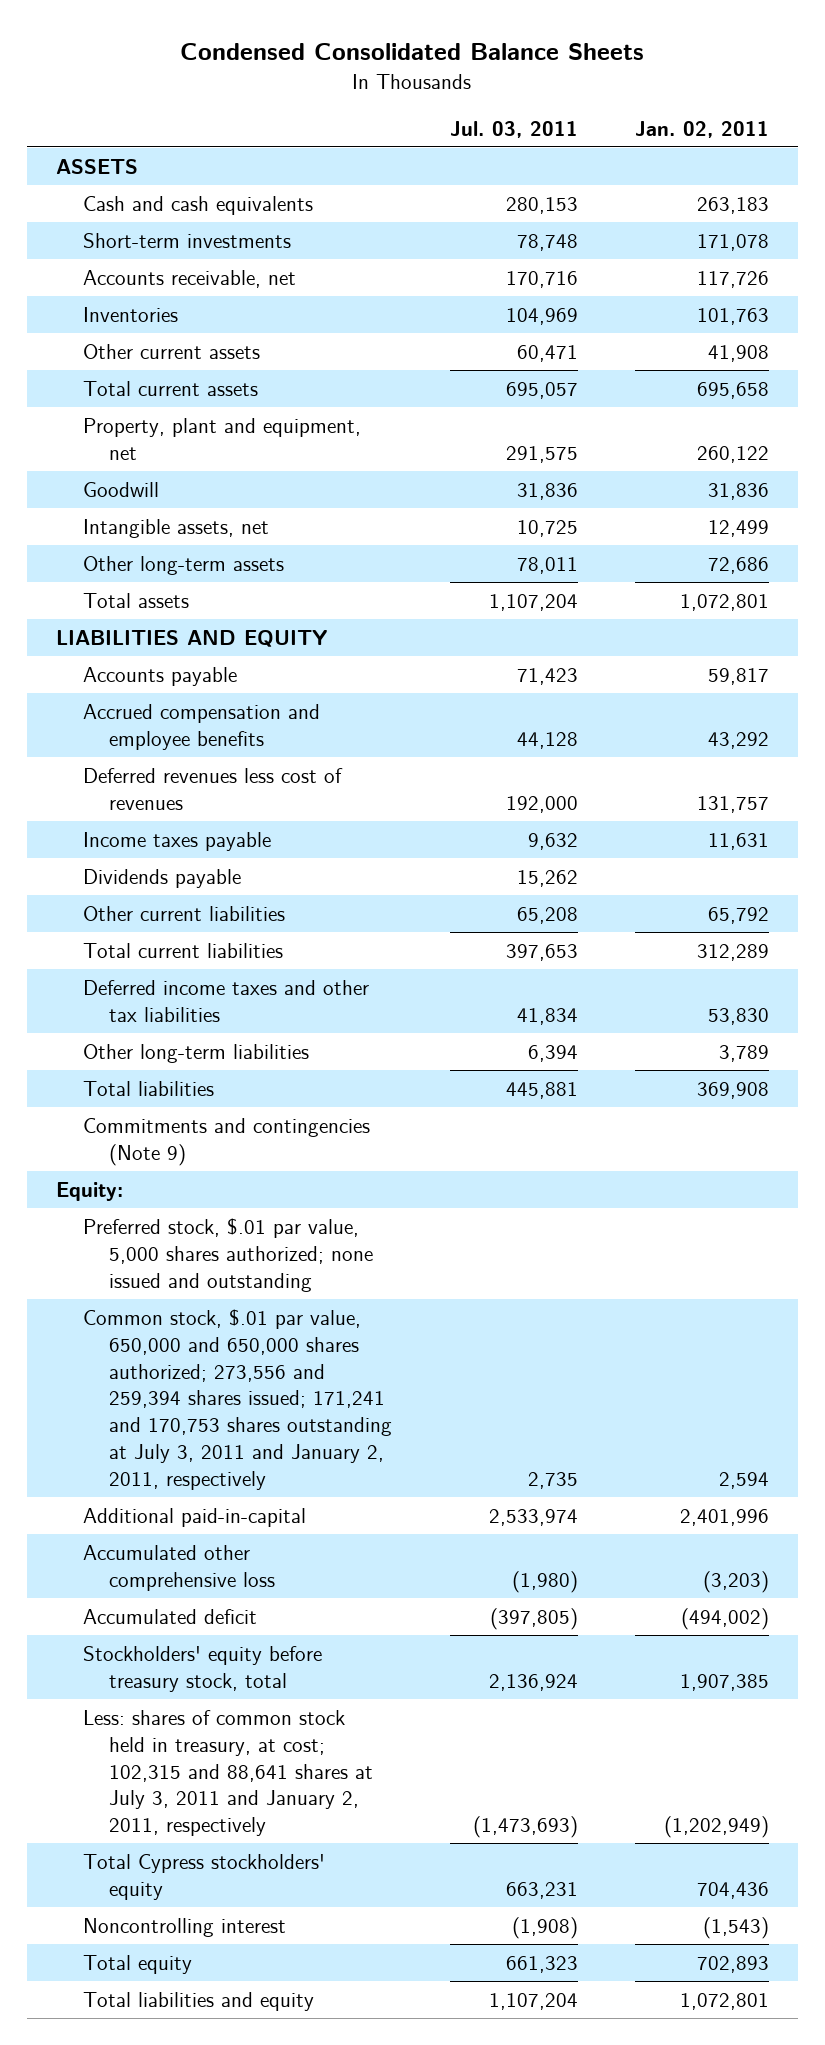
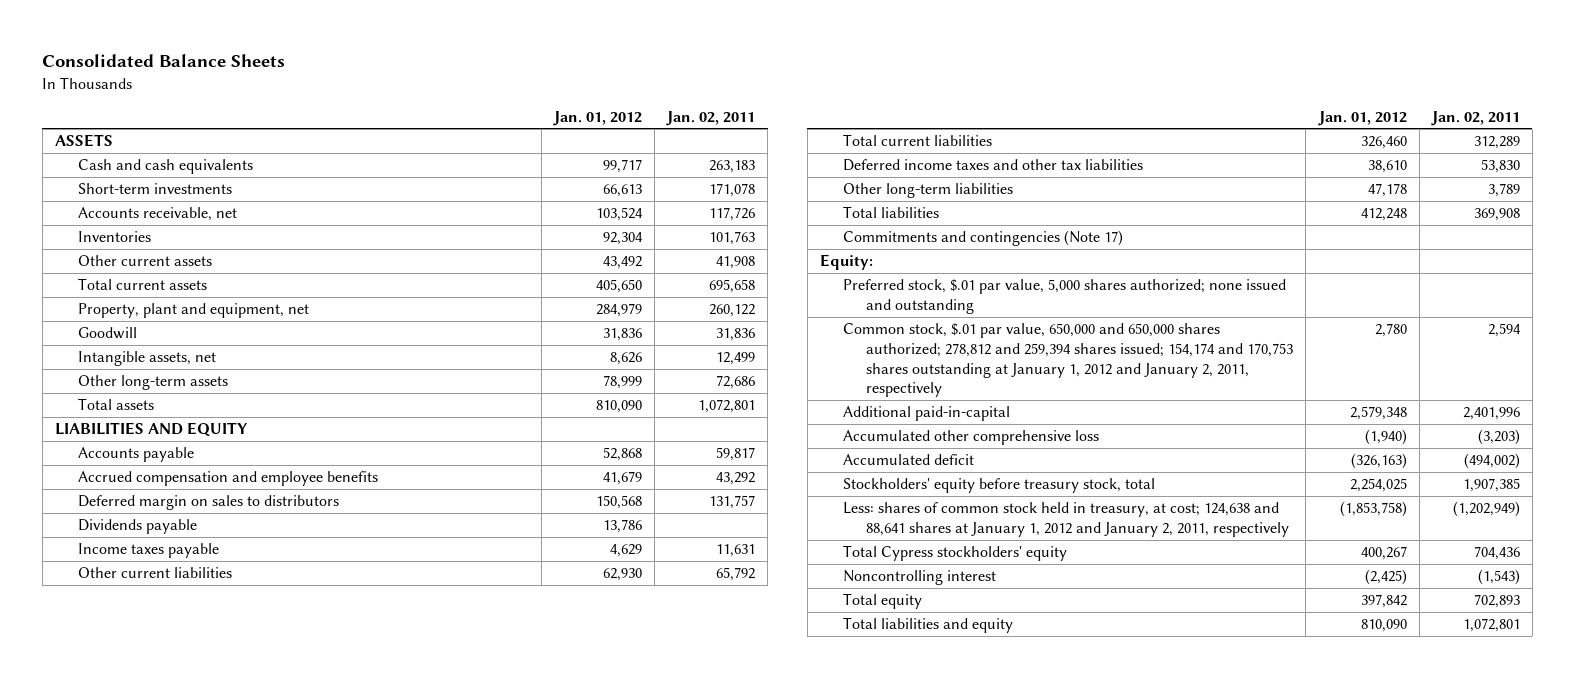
[180,43,645,61] Condensed Consolidated Balance Sheets -> [42,54,286,68] Consolidated Balance Sheets
[449,120,578,138] Jul. 03, 2011 -> none
none -> [552,110,642,126] Jan. 01, 2012
[82,767,343,810] Deferred revenues less cost of revenues -> [78,495,340,511] Deferred margin on sales to distributors
[82,831,271,851] Income taxes payable -> [78,543,220,559] Income taxes payable
[82,1117,370,1166] Commitments and contingencies (Note 9) -> [843,230,1124,247] Commitments and contingencies (Note 17)
[82,1308,393,1491] Common stock, $.01 par value, 650,000 and 650,000 shares authorized; 273,556 and 259,394 shares issued; 171,241 and 170,753 shares outstanding at July 3, 2011 and January 2, 2011, respectively -> [843,323,1294,398] Common stock, $.01 par value, 650,000 and 650,000 shares authorized; 278,812 and 259,394 shares issued; 154,174 and 170,753 shares outstanding at January 1, 2012 and January 2, 2011, respectively
[82,1709,374,1837] Less: shares of common stock held in treasury, at cost; 102,315 and 88,641 shares at July 3, 2011 and January 2, 2011, respectively -> [843,502,1290,537] Less: shares of common stock held in treasury, at cost; 124,638 and 88,641 shares at January 1, 2012 and January 2, 2011, respectively

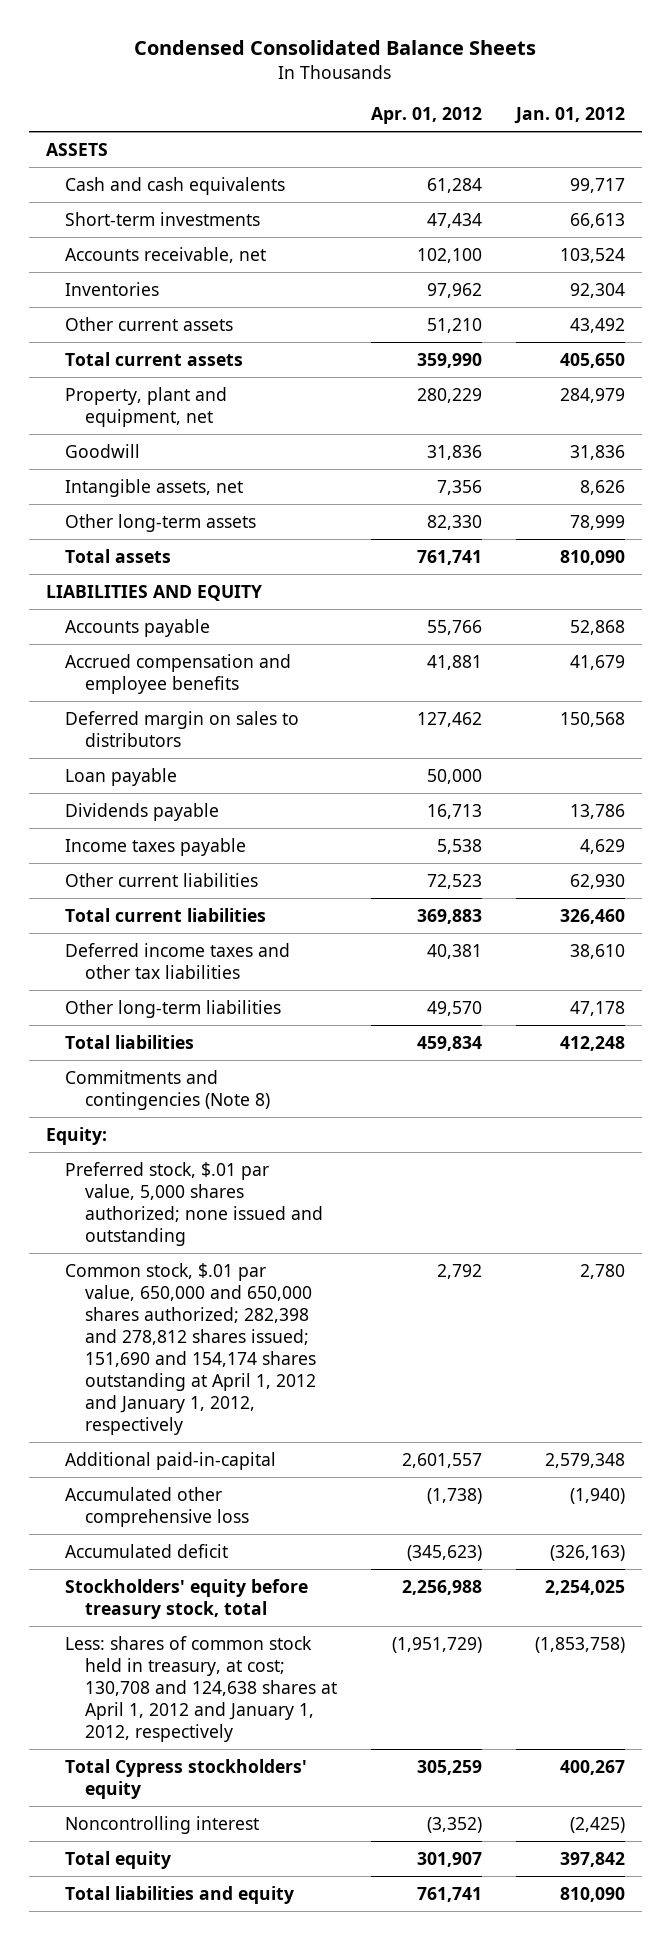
[42,54,286,68] Consolidated Balance Sheets -> [134,40,537,56] Condensed Consolidated Balance Sheets
[665,110,755,126] Jan. 02, 2011 -> none
none -> [370,106,482,124] Apr. 01, 2012
none -> [65,767,178,786] Loan payable
[843,230,1124,247] Commitments and contingencies (Note 17) -> [65,1069,270,1110] Commitments and contingencies (Note 8)
[843,323,1294,398] Common stock, $.01 par value, 650,000 and 650,000 shares authorized; 278,812 and 259,394 shares issued; 154,174 and 170,753 shares outstanding at January 1, 2012 and January 2, 2011, respectively -> [65,1262,316,1435] Common stock, $.01 par value, 650,000 and 650,000 shares authorized; 282,398 and 278,812 shares issued; 151,690 and 154,174 shares outstanding at April 1, 2012 and January 1, 2012, respectively
[843,502,1290,537] Less: shares of common stock held in treasury, at cost; 124,638 and 88,641 shares at January 1, 2012 and January 2, 2011, respectively -> [65,1635,337,1742] Less: shares of common stock held in treasury, at cost; 130,708 and 124,638 shares at April 1, 2012 and January 1, 2012, respectively

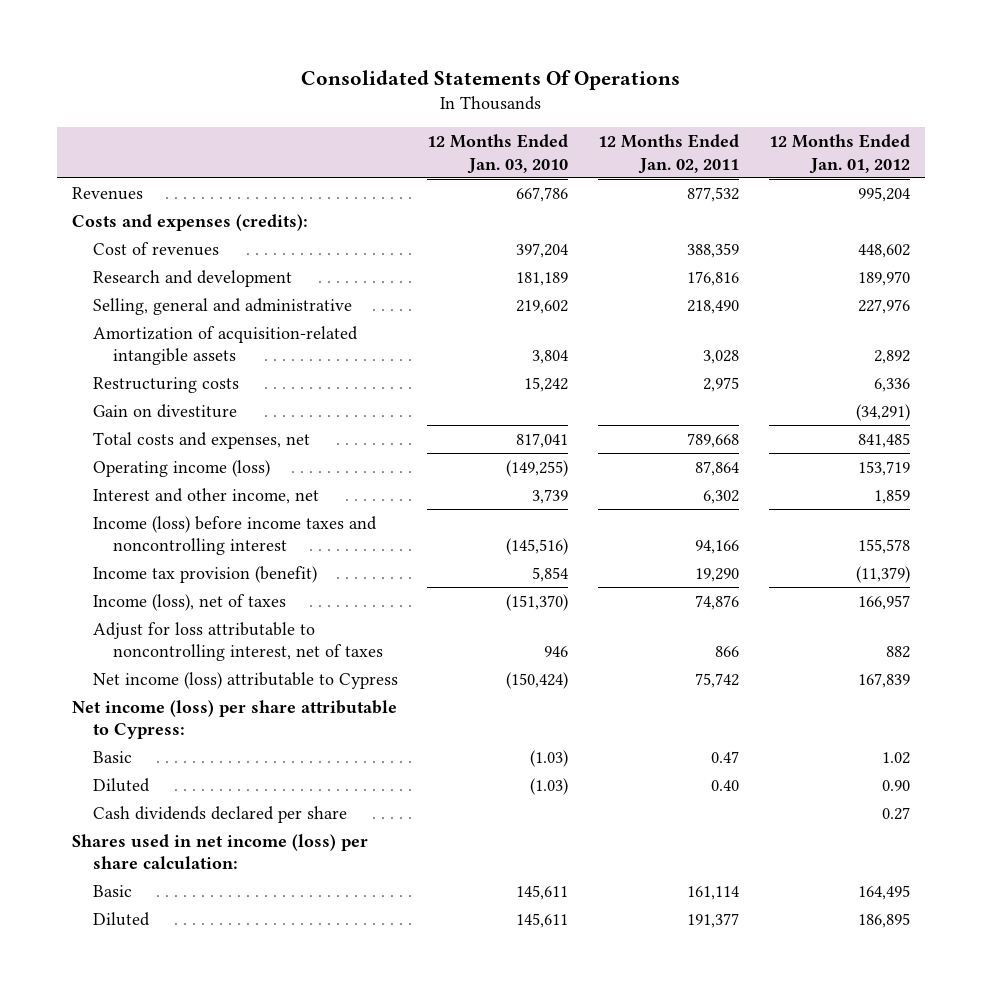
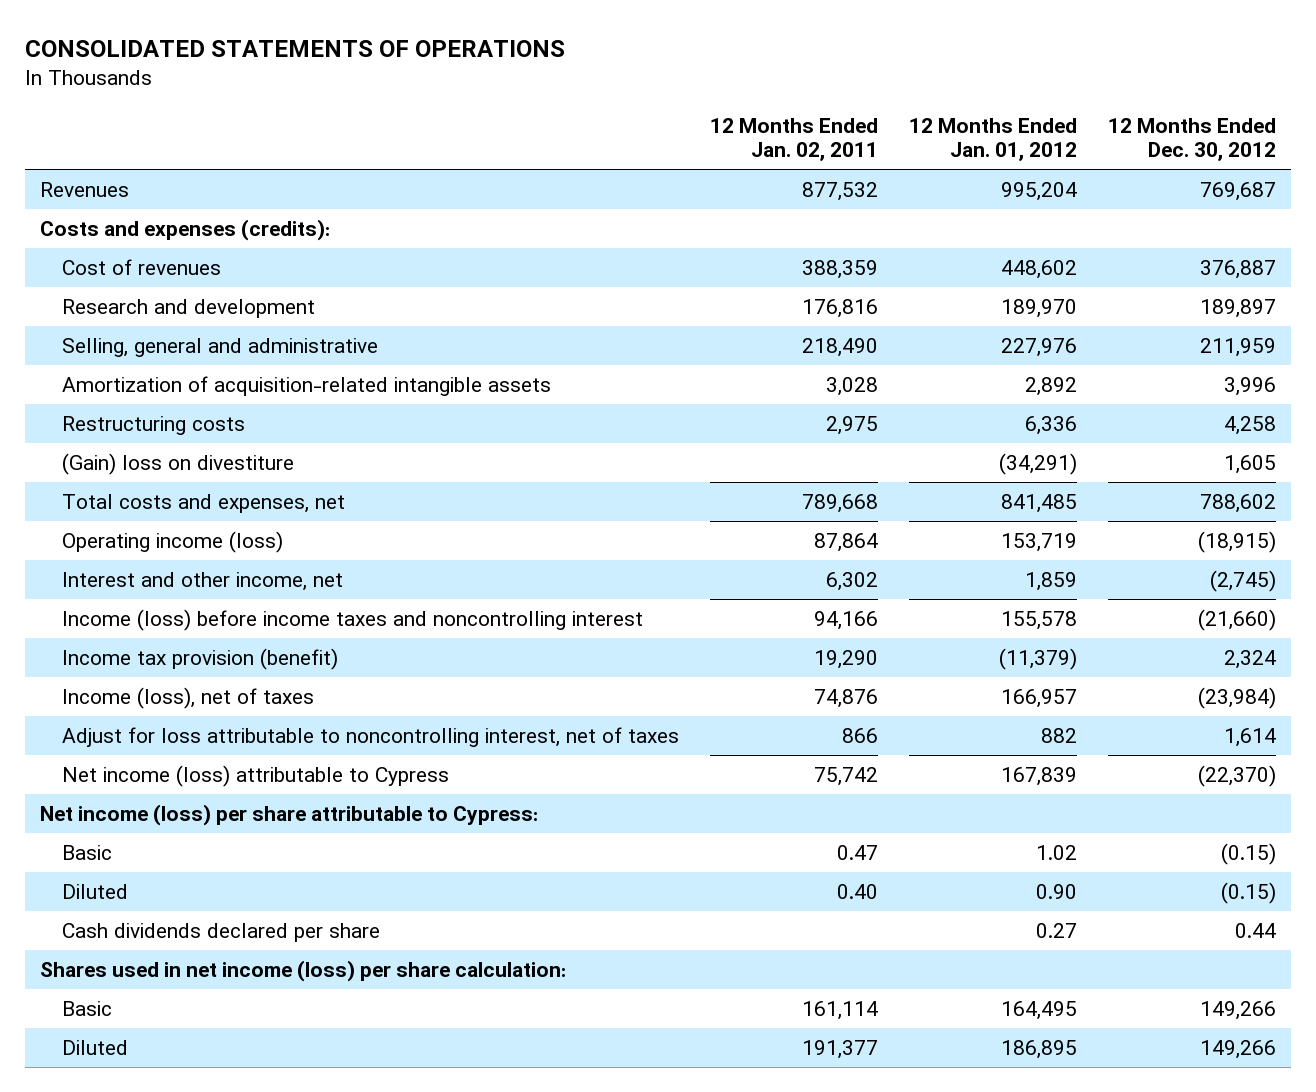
[300,69,680,90] Consolidated Statements Of Operations -> [24,39,565,57] CONSOLIDATED STATEMENTS OF OPERATIONS
[427,134,569,174] 12 Months Ended Jan. 03, 2010 -> none
none -> [1107,118,1276,162] 12 Months Ended Dec. 30, 2012
[92,403,237,418] Gain on divestiture -> [62,452,295,475] (Gain) loss on divestiture

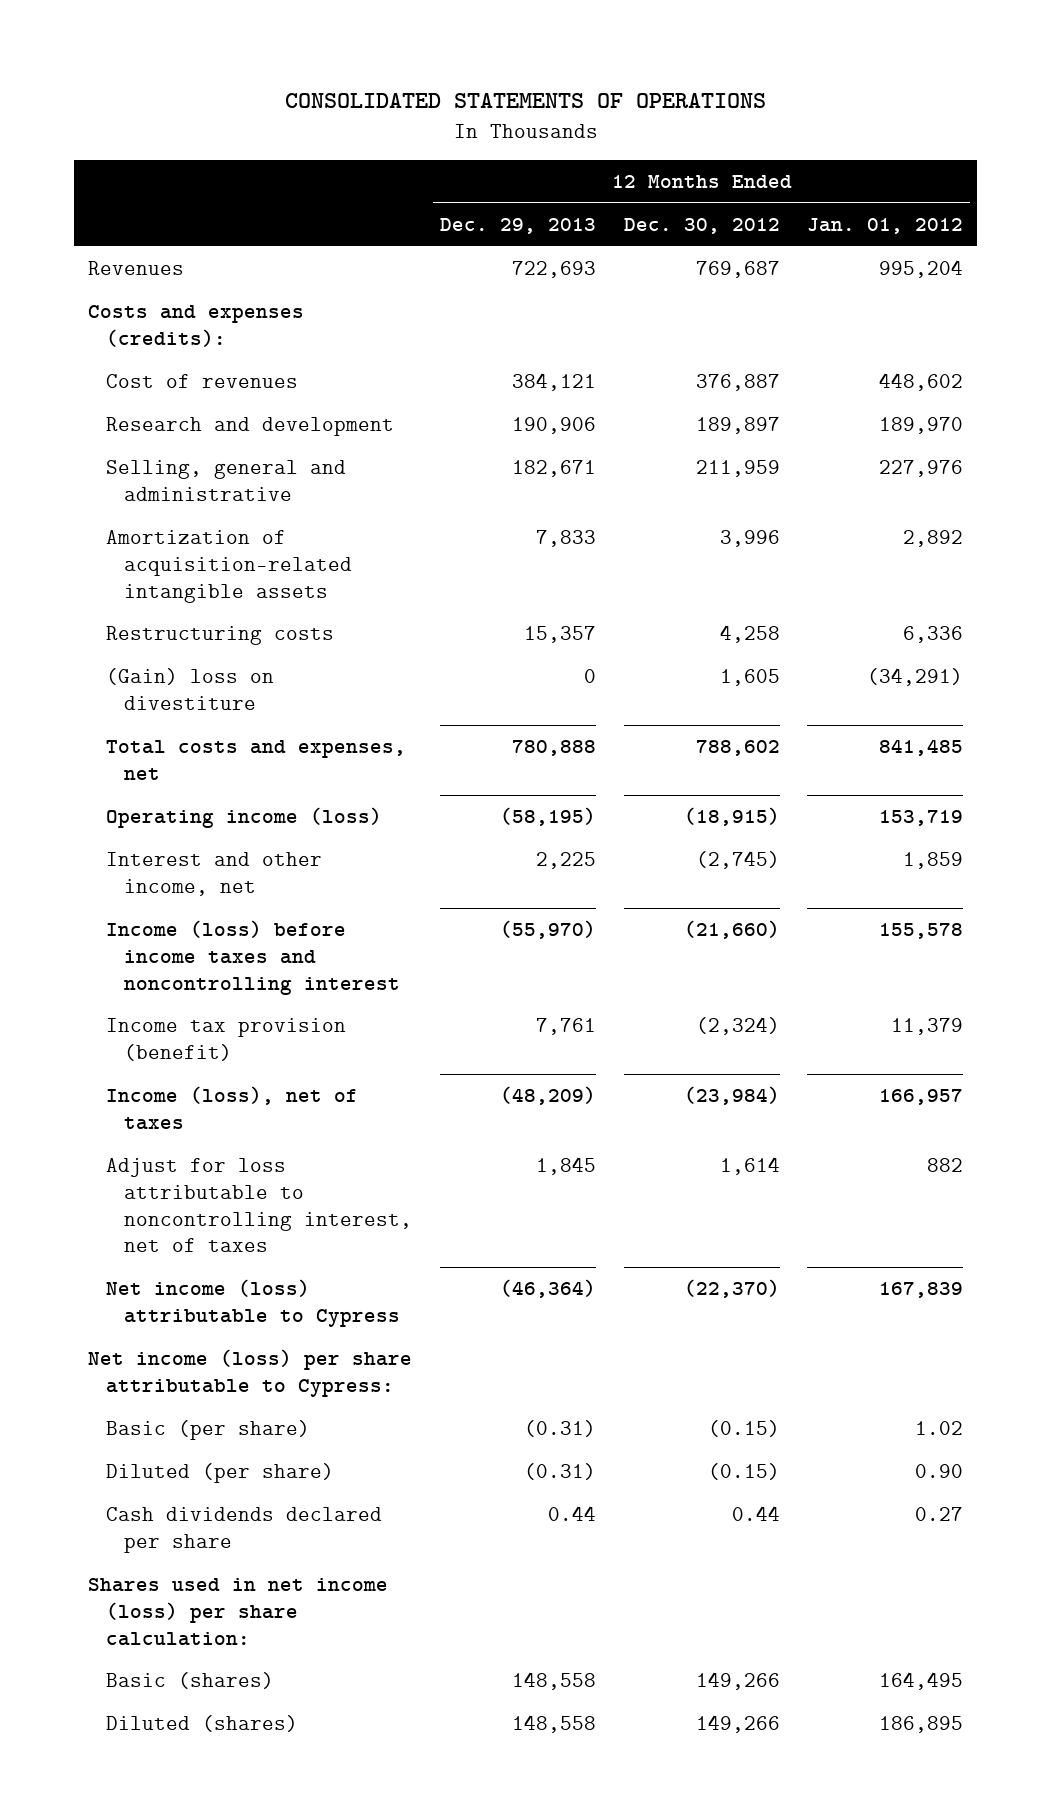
[709,118,878,162] 12 Months Ended Jan. 02, 2011 -> none
none -> [439,218,596,235] Dec. 29, 2013
[998,647,1077,670] (11,379) -> [891,1018,964,1036] 11,379
[1223,649,1276,669] 2,324 -> [695,1017,780,1036] (2,324)
[62,844,113,860] Basic -> [106,1420,311,1441] Basic (per share)
[62,883,129,899] Diluted -> [106,1463,335,1484] Diluted (per share)
[62,1000,113,1016] Basic -> [106,1672,275,1690] Basic (shares)
[62,1039,129,1055] Diluted -> [106,1715,299,1733] Diluted (shares)

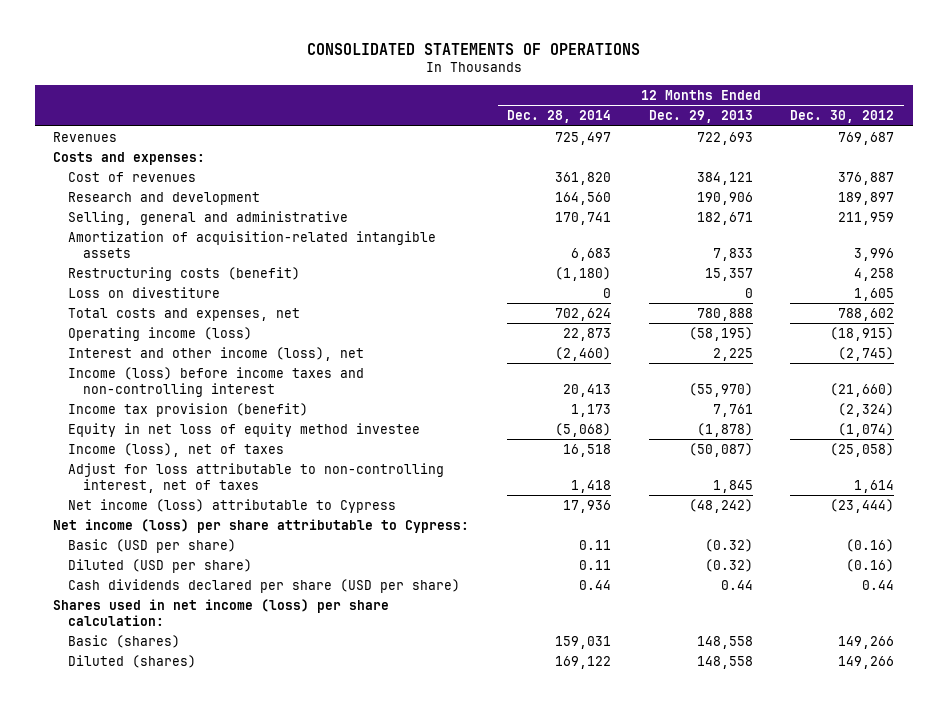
[807,218,964,235] Jan. 01, 2012 -> none
none -> [507,110,612,124] Dec. 28, 2014
[88,305,305,347] Costs and expenses (credits): -> [53,151,206,165] Costs and expenses:
[106,626,335,646] Restructuring costs -> [68,266,301,281] Restructuring costs (benefit)
[106,668,275,710] (Gain) loss on divestiture -> [68,286,221,298] Loss on divestiture
[106,852,323,896] Interest and other income, net -> [68,346,365,361] Interest and other income (loss), net
[106,920,401,995] Income (loss) before income taxes and noncontrolling interest -> [68,366,365,397] Income (loss) before income taxes and non-controlling interest
none -> [68,422,421,437] Equity in net loss of equity method investee
[499,1086,596,1106] (48,209) -> [688,442,753,457] (50,087)
[683,1086,780,1106] (23,984) -> [830,442,895,457] (25,058)
[106,1158,413,1253] Adjust for loss attributable to noncontrolling interest, net of taxes -> [68,462,445,493] Adjust for loss attributable to non-controlling interest, net of taxes
[499,1279,596,1299] (46,364) -> [688,498,753,513] (48,242)
[683,1279,780,1299] (22,370) -> [830,498,895,513] (23,444)
[106,1420,311,1441] Basic (per share) -> [68,538,237,553] Basic (USD per share)
[523,1420,596,1438] (0.31) -> [704,538,753,552] (0.32)
[707,1420,780,1438] (0.15) -> [846,538,895,552] (0.16)
[106,1463,335,1484] Diluted (per share) -> [68,558,253,573] Diluted (USD per share)
[523,1463,596,1481] (0.31) -> [704,558,753,572] (0.32)
[707,1463,780,1481] (0.15) -> [846,558,895,572] (0.16)
[106,1507,383,1553] Cash dividends declared per share -> [68,578,461,593] Cash dividends declared per share (USD per share)

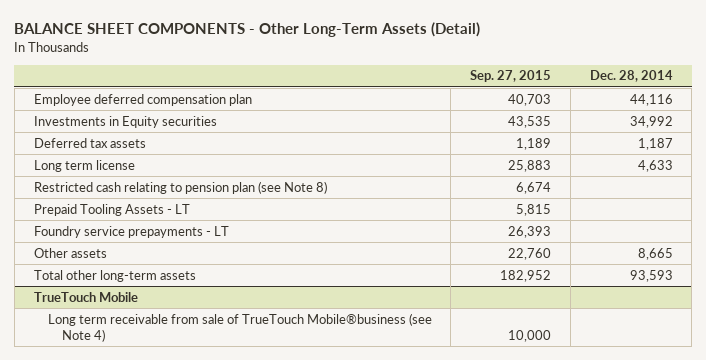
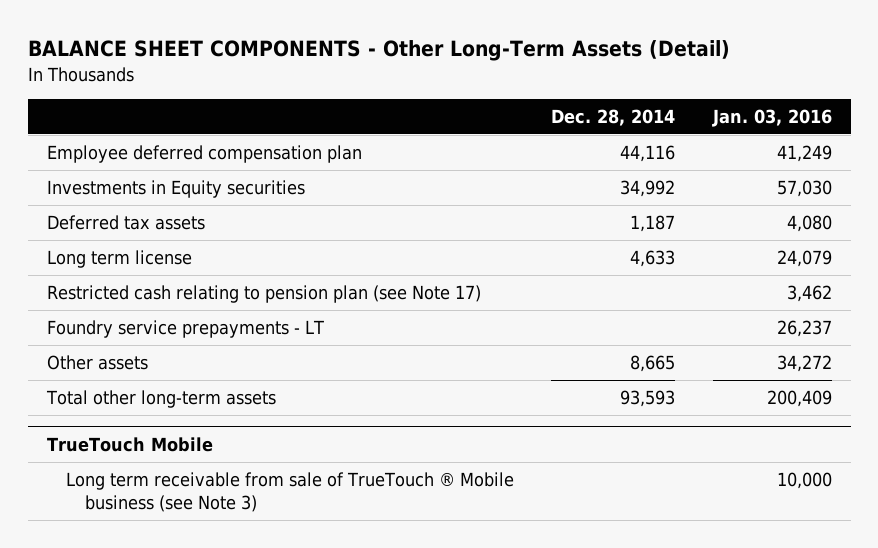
[470,70,552,83] Sep. 27, 2015 -> none
none -> [711,108,832,127] Jan. 03, 2016
[33,203,190,216] Prepaid Tooling Assets - LT -> none
[33,180,327,194] Restricted cash relating to pension plan (see Note 8) -> [46,285,481,304] Restricted cash relating to pension plan (see Note 17)
[47,312,432,343] Long term receivable from sale of TrueTouch Mobile®business (see Note 4) -> [65,472,514,513] Long term receivable from sale of TrueTouch ® Mobile business (see Note 3)

